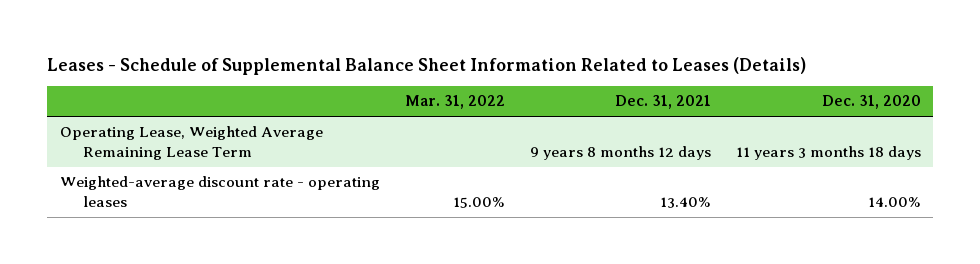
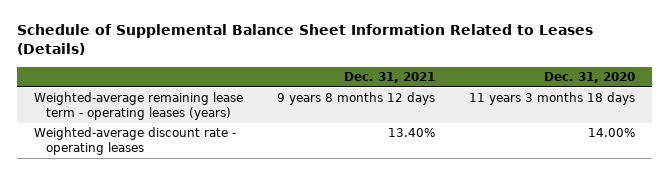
[47,56,807,75] Leases - Schedule of Supplemental Balance Sheet Information Related to Leases (Details) -> [16,24,593,56] Schedule of Supplemental Balance Sheet Information Related to Leases (Details)
[404,95,505,110] Mar. 31, 2022 -> none
[59,126,323,160] Operating Lease, Weighted Average Remaining Lease Term -> [33,92,243,121] Weighted-average remaining lease term - operating leases (years)

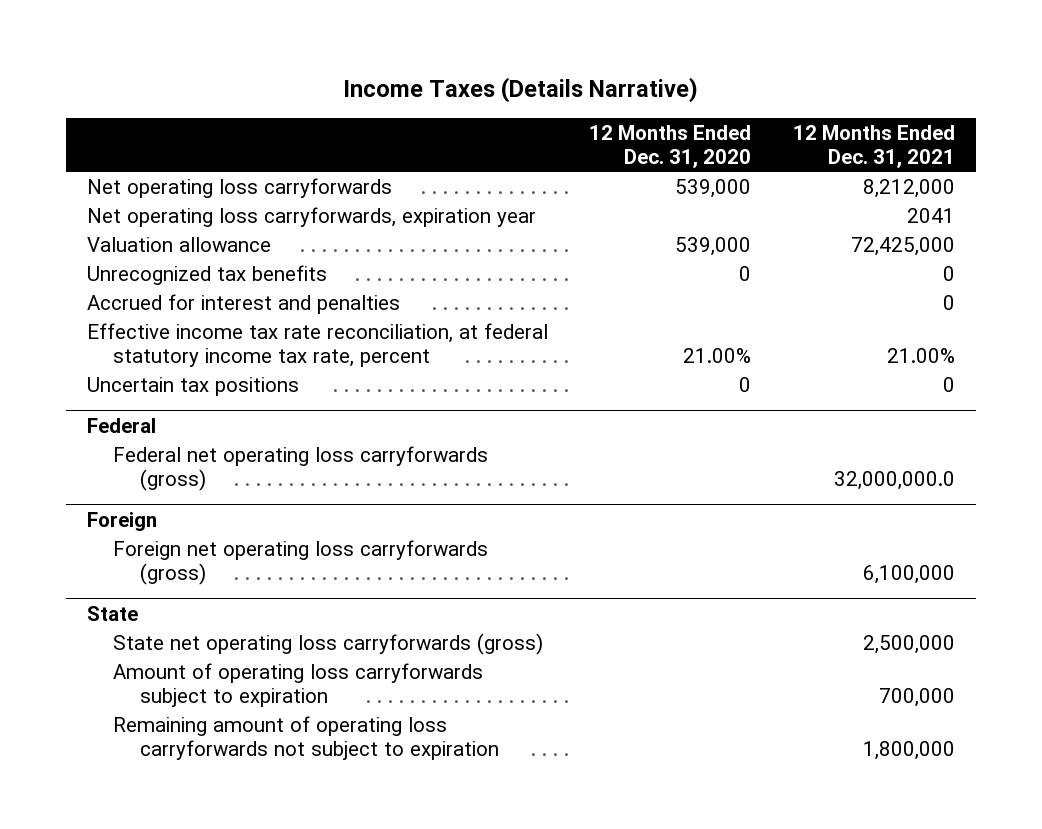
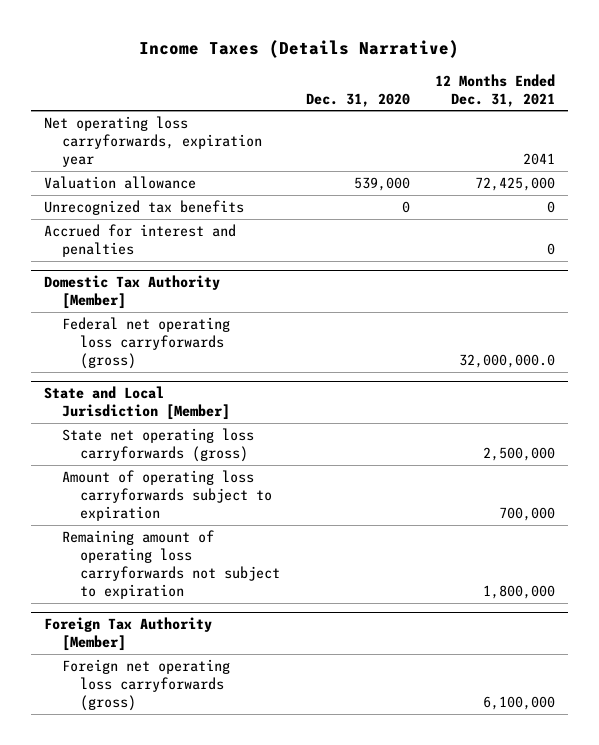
[589,124,752,168] 12 Months Ended Dec. 31, 2020 -> none
none -> [305,92,410,107] Dec. 31, 2020
[86,178,392,199] Net operating loss carryforwards -> none
[86,323,548,367] Effective income tax rate reconciliation, at federal statutory income tax rate, percent -> none
[86,377,299,397] Uncertain tax positions -> none
[86,417,156,433] Federal -> [43,274,220,310] Domestic Tax Authority [Member]
[86,511,157,531] Foreign -> none
[113,540,489,585] Foreign net operating loss carryforwards (gross) -> none
[86,605,138,621] State -> [43,385,231,421] State and Local Jurisdiction [Member]
none -> [43,616,212,652] Foreign Tax Authority [Member]
none -> [62,658,231,712] Foreign net operating loss carryforwards (gross)

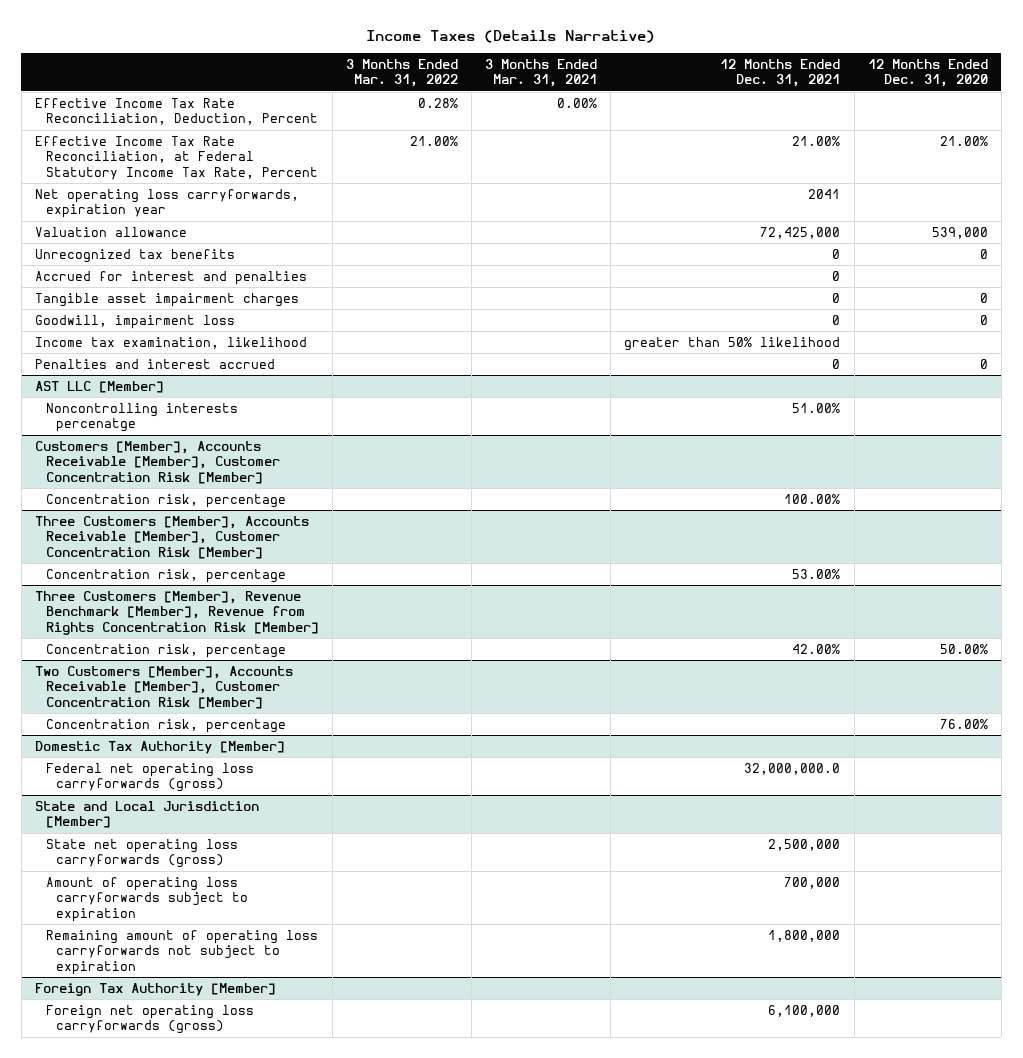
[305,92,410,107] Dec. 31, 2020 -> none
none -> [345,58,458,88] 3 Months Ended Mar. 31, 2022
none -> [485,58,598,88] 3 Months Ended Mar. 31, 2021
none -> [867,58,988,88] 12 Months Ended Dec. 31, 2020
none -> [34,97,318,126] Effective Income Tax Rate Reconciliation, Deduction, Percent
none -> [34,135,318,180] Effective Income Tax Rate Reconciliation, at Federal Statutory Income Tax Rate, Percent
none -> [34,292,299,307] Tangible asset impairment charges
none -> [34,314,235,329] Goodwill, impairment loss
none -> [34,336,307,349] Income tax examination, likelihood
none -> [34,358,275,369] Penalties and interest accrued
none -> [34,380,164,393] AST LLC [Member]
none -> [45,402,238,433] Noncontrolling interests percenatge
none -> [34,440,280,484] Customers [Member], Accounts Receivable [Member], Customer Concentration Risk [Member]
none -> [45,493,286,508] Concentration risk, percentage
none -> [34,515,309,559] Three Customers [Member], Accounts Receivable [Member], Customer Concentration Risk [Member]
none -> [45,568,286,583] Concentration risk, percentage
none -> [34,590,319,635] Three Customers [Member], Revenue Benchmark [Member], Revenue from Rights Concentration Risk [Member]
none -> [45,643,286,658] Concentration risk, percentage
none -> [34,665,293,709] Two Customers [Member], Accounts Receivable [Member], Customer Concentration Risk [Member]
none -> [45,718,286,733] Concentration risk, percentage

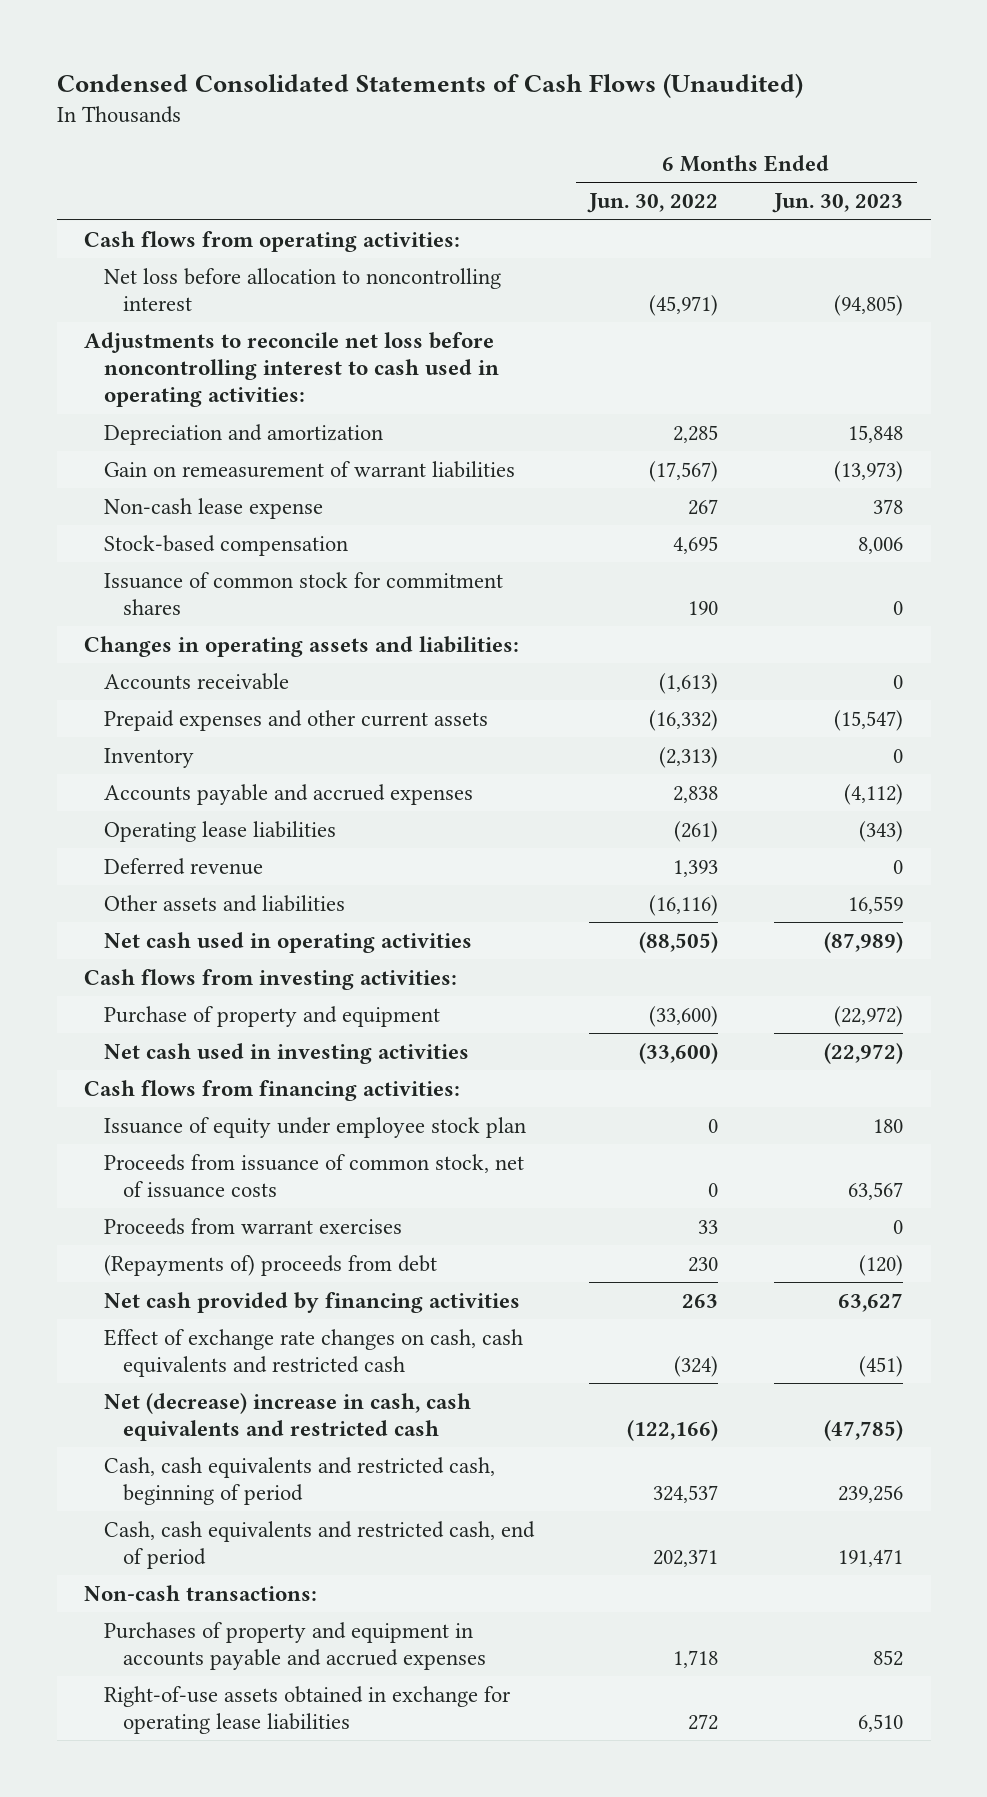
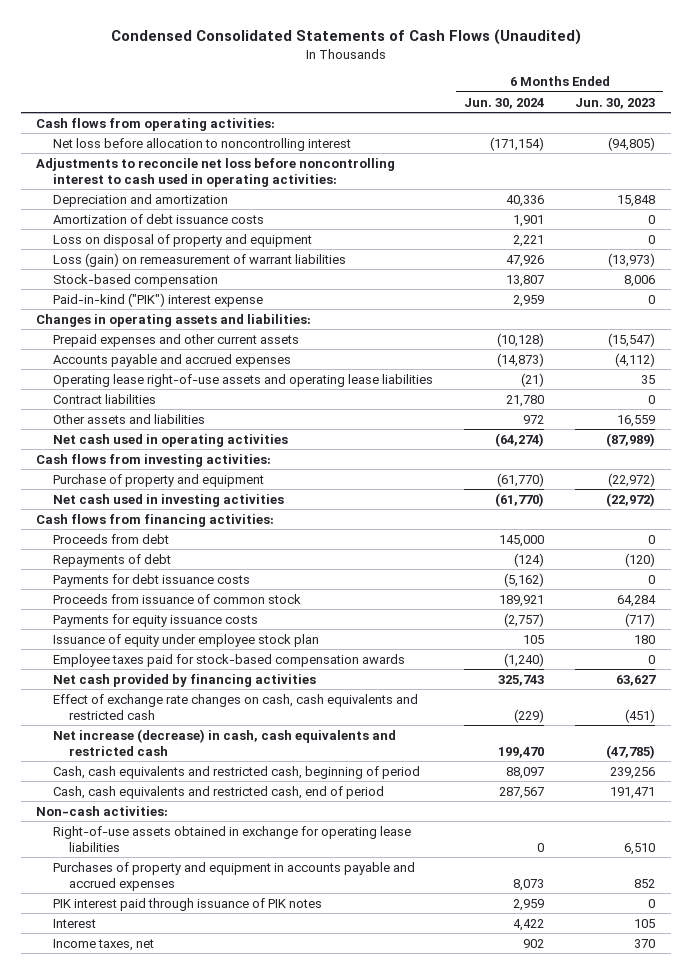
[587,193,719,214] Jun. 30, 2022 -> none
none -> [464,97,545,109] Jun. 30, 2024
[103,497,323,519] Non-cash lease expense -> none
none -> [52,213,264,224] Amortization of debt issuance costs
none -> [52,233,312,247] Loss on disposal of property and equipment
[103,460,515,478] Gain on remeasurement of warrant liabilities -> [52,252,346,267] Loss (gain) on remeasurement of warrant liabilities
[103,571,503,616] Issuance of common stock for commitment shares -> none
none -> [52,292,263,307] Paid-in-kind ("PIK") interest expense
[103,672,289,690] Accounts receivable -> none
[103,747,194,768] Inventory -> none
[103,857,263,875] Deferred revenue -> none
[103,820,336,842] Operating lease liabilities -> [52,373,433,387] Operating lease right-of-use assets and operating lease liabilities
[858,820,903,842] (343) -> [641,374,656,384] 35
none -> [52,393,156,404] Contract liabilities
none -> [52,533,169,544] Proceeds from debt
none -> [52,553,171,567] Repayments of debt
none -> [52,573,250,587] Payments for debt issuance costs
none -> [52,593,301,604] Proceeds from issuance of common stock
none -> [52,613,258,627] Payments for equity issuance costs
[103,1153,524,1199] Proceeds from issuance of common stock, net of issuance costs -> none
[103,1217,402,1235] Proceeds from warrant exercises -> none
[103,1254,437,1276] (Repayments of) proceeds from debt -> none
none -> [52,653,405,667] Employee taxes paid for stock-based compensation awards
[103,1392,471,1442] Net (decrease) increase in cash, cash equivalents and restricted cash -> [52,728,396,756] Net increase (decrease) in cash, cash equivalents and restricted cash
[84,1584,318,1601] Non-cash transactions: -> [36,805,169,816] Non-cash activities:
[103,1621,487,1671] Purchases of property and equipment in accounts payable and accrued expenses -> [52,861,415,891] Purchases of property and equipment in accounts payable and accrued expenses
none -> [52,897,322,911] PIK interest paid through issuance of PIK notes
none -> [52,918,96,928] Interest
none -> [52,938,154,951] Income taxes, net

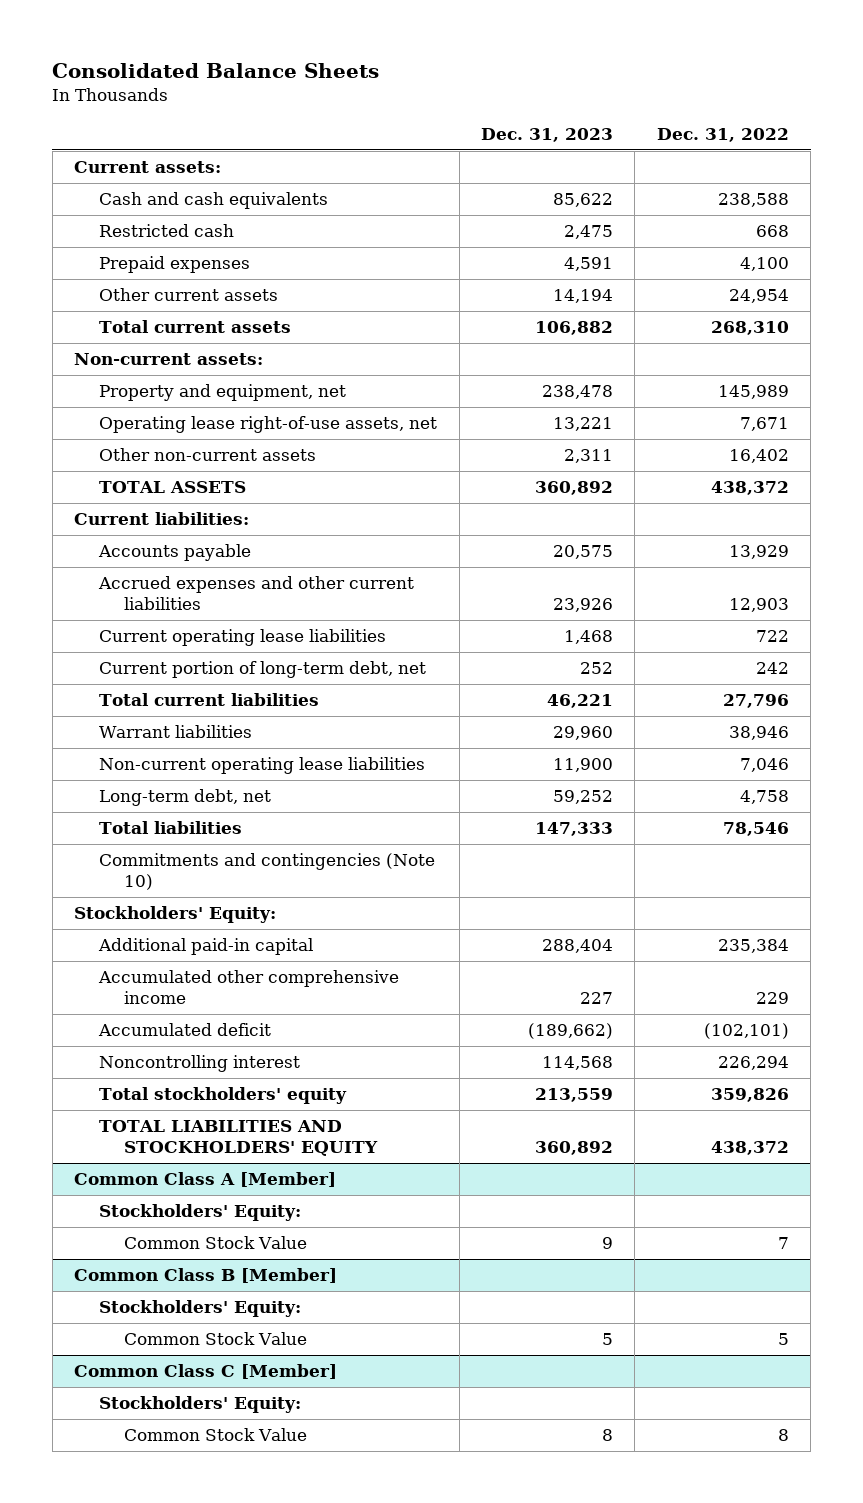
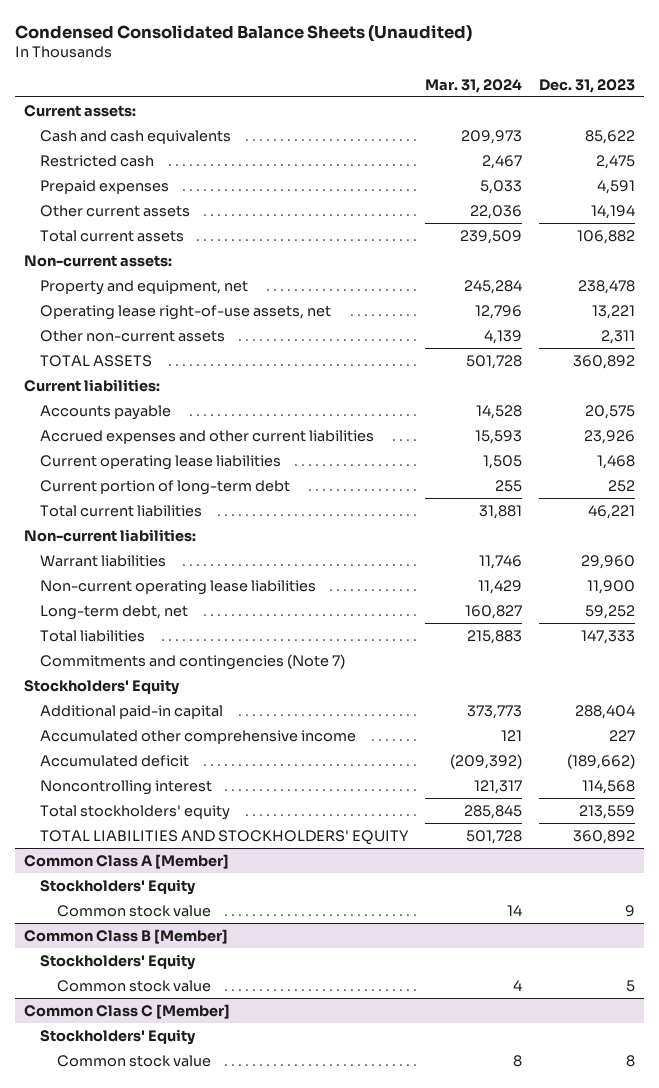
[52,63,380,79] Consolidated Balance Sheets -> [15,24,473,42] Condensed Consolidated Balance Sheets (Unaudited)
[656,127,789,142] Dec. 31, 2022 -> none
none -> [425,78,523,93] Mar. 31, 2024
[99,660,427,678] Current portion of long-term debt, net -> [40,479,291,495] Current portion of long-term debt
none -> [23,528,196,542] Non-current liabilities:
[99,852,436,891] Commitments and contingencies (Note 10) -> [40,653,346,670] Commitments and contingencies (Note 7)
[74,905,277,923] Stockholders' Equity: -> [23,678,180,695] Stockholders' Equity
[99,1203,302,1221] Stockholders' Equity: -> [40,878,197,895] Stockholders' Equity
[124,1235,308,1249] Common Stock Value -> [56,904,211,917] Common stock value
[99,1299,302,1317] Stockholders' Equity: -> [40,953,197,970] Stockholders' Equity
[124,1331,308,1345] Common Stock Value -> [56,979,211,992] Common stock value
[99,1395,302,1413] Stockholders' Equity: -> [40,1028,197,1045] Stockholders' Equity
[124,1427,308,1441] Common Stock Value -> [56,1054,211,1067] Common stock value

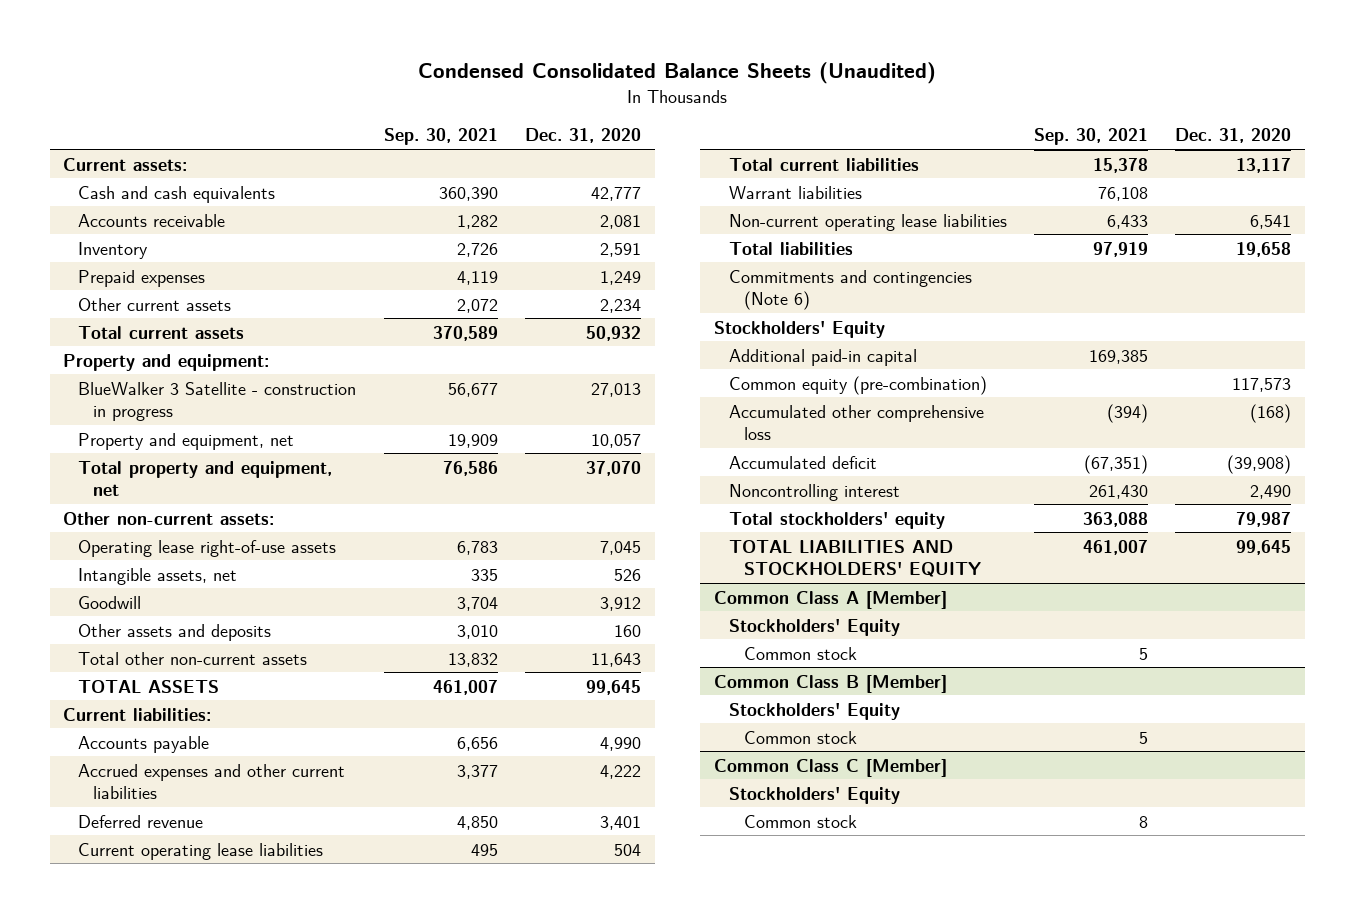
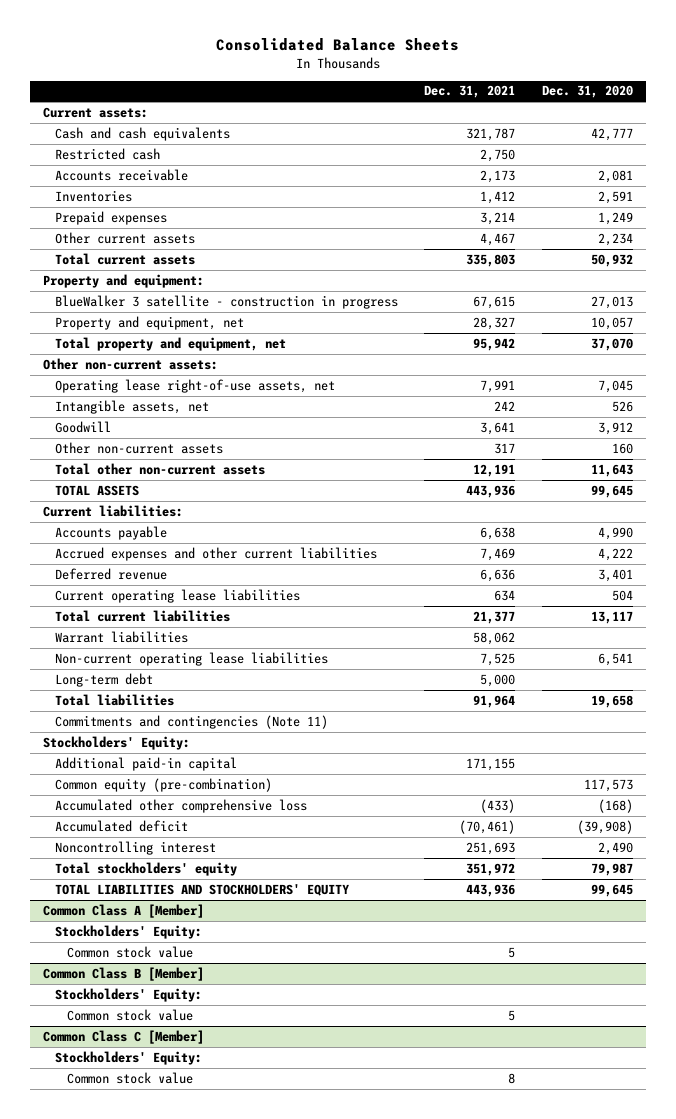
[418,62,937,85] Condensed Consolidated Balance Sheets (Unaudited) -> [215,38,459,52] Consolidated Balance Sheets
[383,128,498,146] Sep. 30, 2021 -> none
none -> [424,85,516,99] Dec. 31, 2021
none -> [55,147,161,160] Restricted cash
[78,241,149,259] Inventory -> [55,189,133,202] Inventories
[78,381,357,421] BlueWalker 3 Satellite - construction in progress -> [55,294,399,309] BlueWalker 3 satellite - construction in progress
[78,539,337,557] Operating lease right-of-use assets -> [55,378,336,393] Operating lease right-of-use assets, net
[78,623,272,641] Other assets and deposits -> none
none -> [55,441,224,454] Other non-current assets
none -> [55,672,154,687] Long-term debt
[728,269,972,310] Commitments and contingencies (Note 6) -> [55,714,329,729] Commitments and contingencies (Note 11)
[713,320,885,338] Stockholders' Equity -> [43,735,191,750] Stockholders' Equity:
[728,618,900,636] Stockholders' Equity -> [55,924,203,939] Stockholders' Equity:
[743,646,857,660] Common stock -> [66,945,193,958] Common stock value
[728,702,900,720] Stockholders' Equity -> [55,987,203,1002] Stockholders' Equity:
[743,730,857,744] Common stock -> [66,1008,193,1021] Common stock value
[728,786,900,804] Stockholders' Equity -> [55,1050,203,1065] Stockholders' Equity:
[743,814,857,828] Common stock -> [66,1071,193,1084] Common stock value

